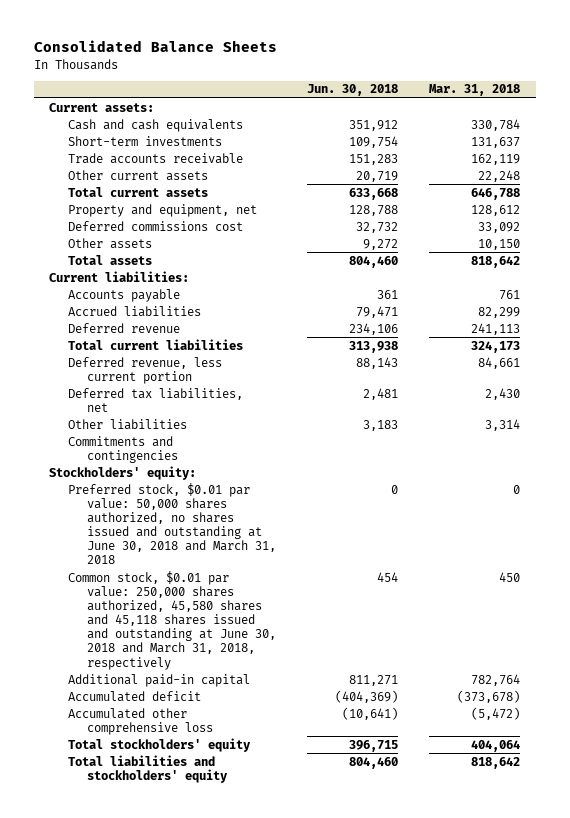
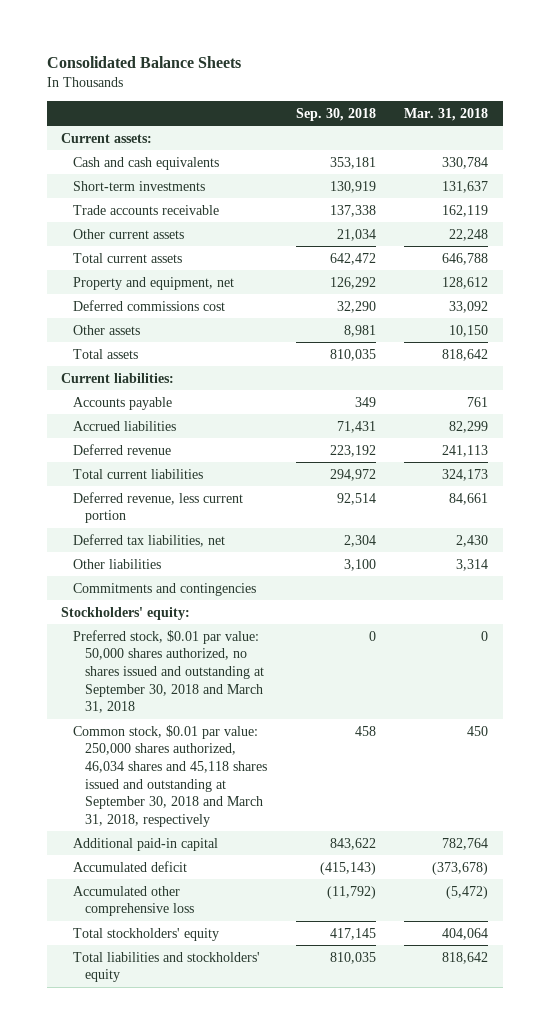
[306,84,398,97] Jun. 30, 2018 -> none
none -> [295,107,376,121] Sep. 30, 2018
[67,482,276,565] Preferred stock, $0.01 par value: 50,000 shares authorized, no shares issued and outstanding at June 30, 2018 and March 31, 2018 -> [73,629,265,714] Preferred stock, $0.01 par value: 50,000 shares authorized, no shares issued and outstanding at September 30, 2018 and March 31, 2018
[67,570,276,670] Common stock, $0.01 par value: 250,000 shares authorized, 45,580 shares and 45,118 shares issued and outstanding at June 30, 2018 and March 31, 2018, respectively -> [73,724,268,827] Common stock, $0.01 par value: 250,000 shares authorized, 46,034 shares and 45,118 shares issued and outstanding at September 30, 2018 and March 31, 2018, respectively

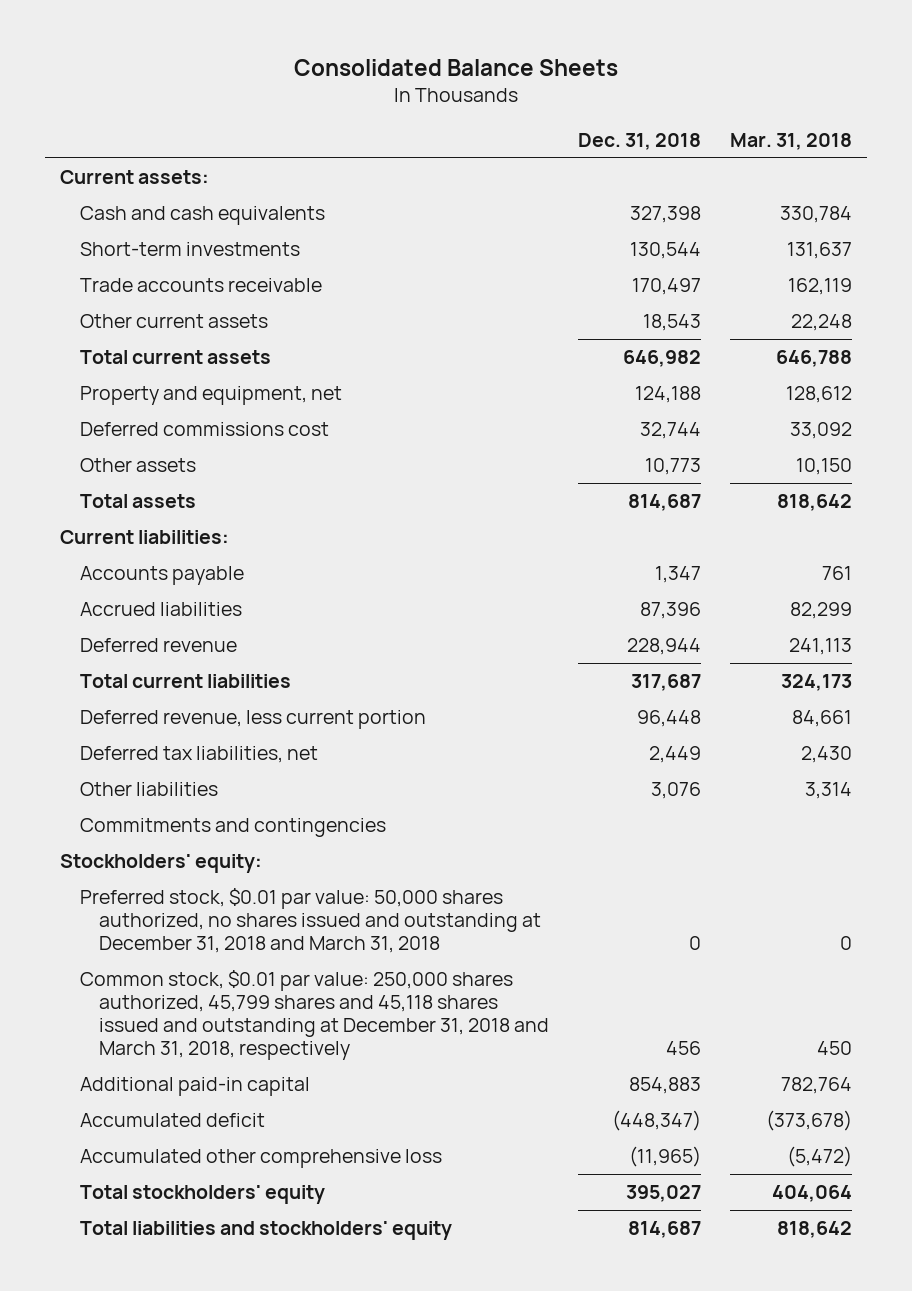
[295,107,376,121] Sep. 30, 2018 -> none
none -> [578,132,702,150] Dec. 31, 2018
[73,629,265,714] Preferred stock, $0.01 par value: 50,000 shares authorized, no shares issued and outstanding at September 30, 2018 and March 31, 2018 -> [79,888,542,953] Preferred stock, $0.01 par value: 50,000 shares authorized, no shares issued and outstanding at December 31, 2018 and March 31, 2018
[73,724,268,827] Common stock, $0.01 par value: 250,000 shares authorized, 46,034 shares and 45,118 shares issued and outstanding at September 30, 2018 and March 31, 2018, respectively -> [79,970,550,1060] Common stock, $0.01 par value: 250,000 shares authorized, 45,799 shares and 45,118 shares issued and outstanding at December 31, 2018 and March 31, 2018, respectively

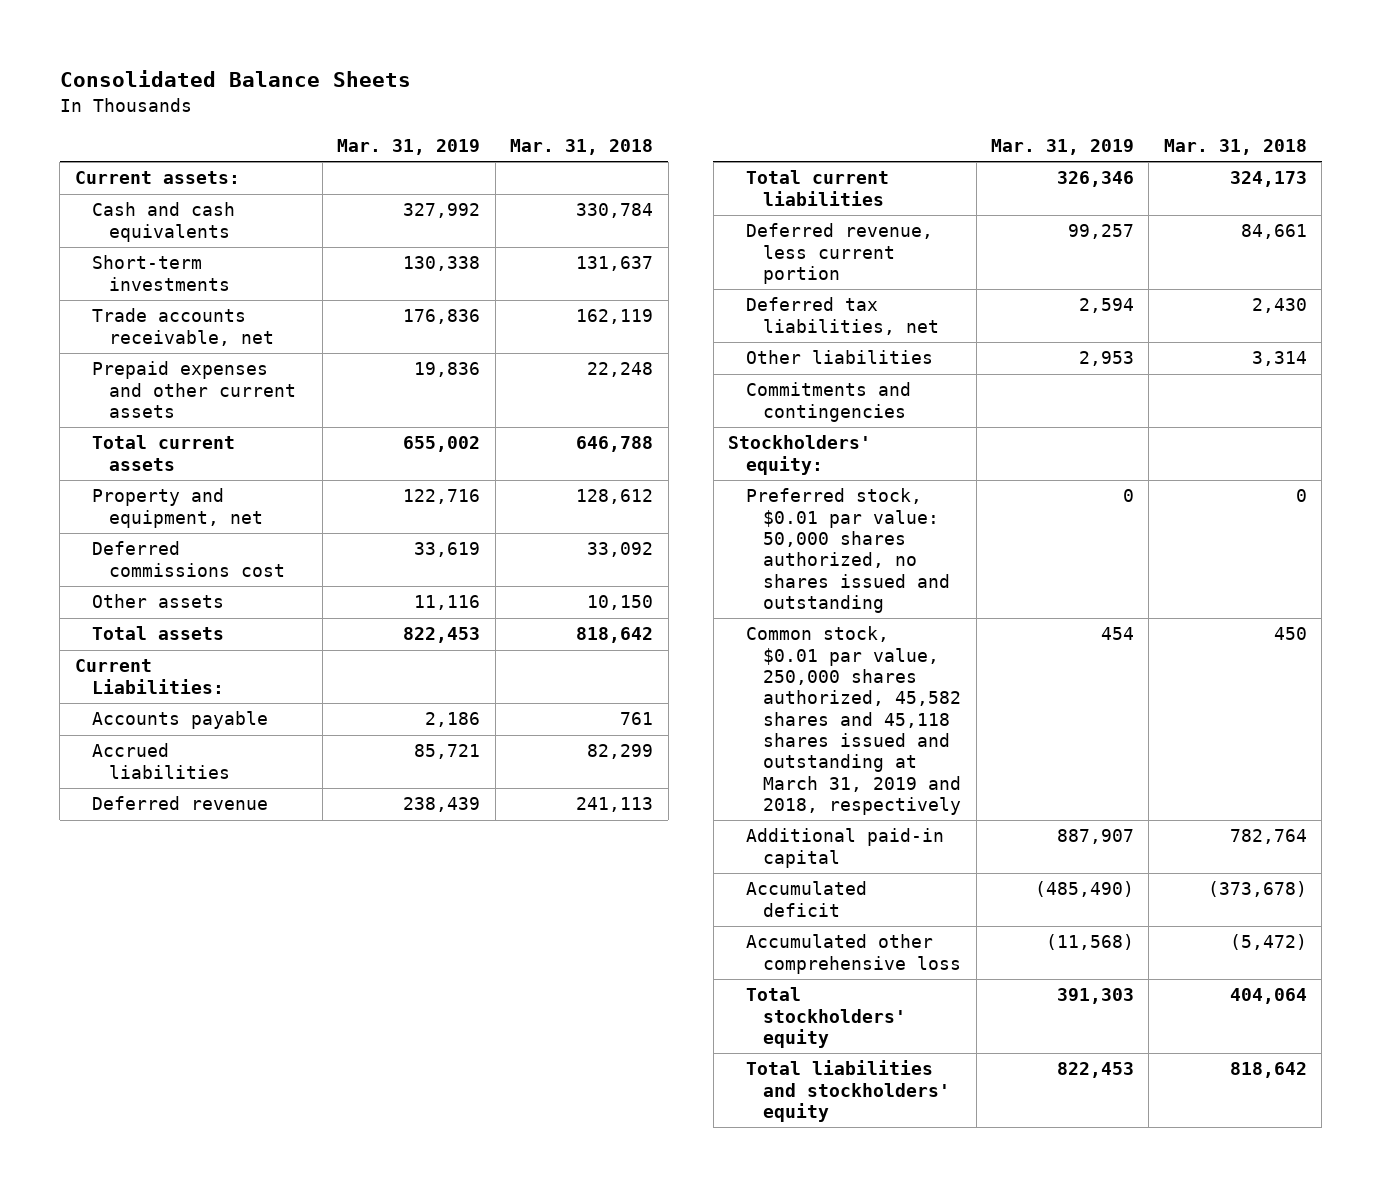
[578,132,702,150] Dec. 31, 2018 -> none
none -> [337,139,481,156] Mar. 31, 2019
[79,278,322,293] Trade accounts receivable -> [91,308,275,346] Trade accounts receivable, net
[79,314,268,329] Other current assets -> [91,361,297,419] Prepaid expenses and other current assets
[59,530,229,545] Current liabilities: -> [74,659,224,694] Current Liabilities:
[79,888,542,953] Preferred stock, $0.01 par value: 50,000 shares authorized, no shares issued and outstanding at December 31, 2018 and March 31, 2018 -> [745,488,951,614] Preferred stock, $0.01 par value: 50,000 shares authorized, no shares issued and outstanding
[79,970,550,1060] Common stock, $0.01 par value: 250,000 shares authorized, 45,799 shares and 45,118 shares issued and outstanding at December 31, 2018 and March 31, 2018, respectively -> [745,626,962,815] Common stock, $0.01 par value, 250,000 shares authorized, 45,582 shares and 45,118 shares issued and outstanding at March 31, 2019 and 2018, respectively

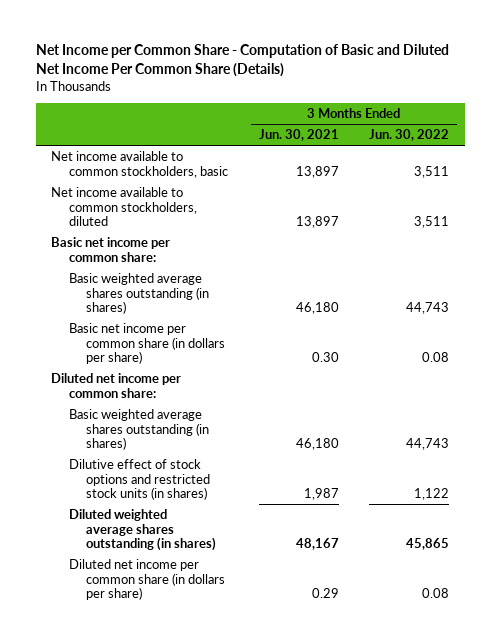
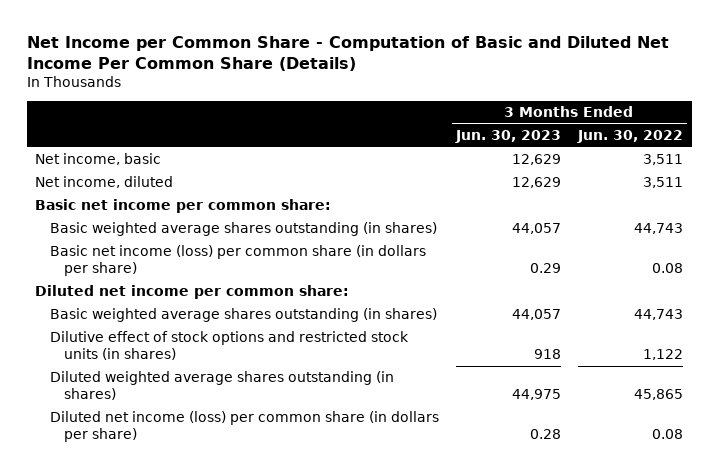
[258,129,339,142] Jun. 30, 2021 -> none
none -> [454,130,561,144] Jun. 30, 2023
[51,150,228,178] Net income available to common stockholders, basic -> [35,153,162,166] Net income, basic
[51,186,197,227] Net income available to common stockholders, diluted -> [35,176,174,189] Net income, diluted
[68,322,225,365] Basic net income per common share (in dollars per share) -> [49,245,426,277] Basic net income (loss) per common share (in dollars per share)
[68,558,225,601] Diluted net income per common share (in dollars per share) -> [49,411,439,443] Diluted net income (loss) per common share (in dollars per share)

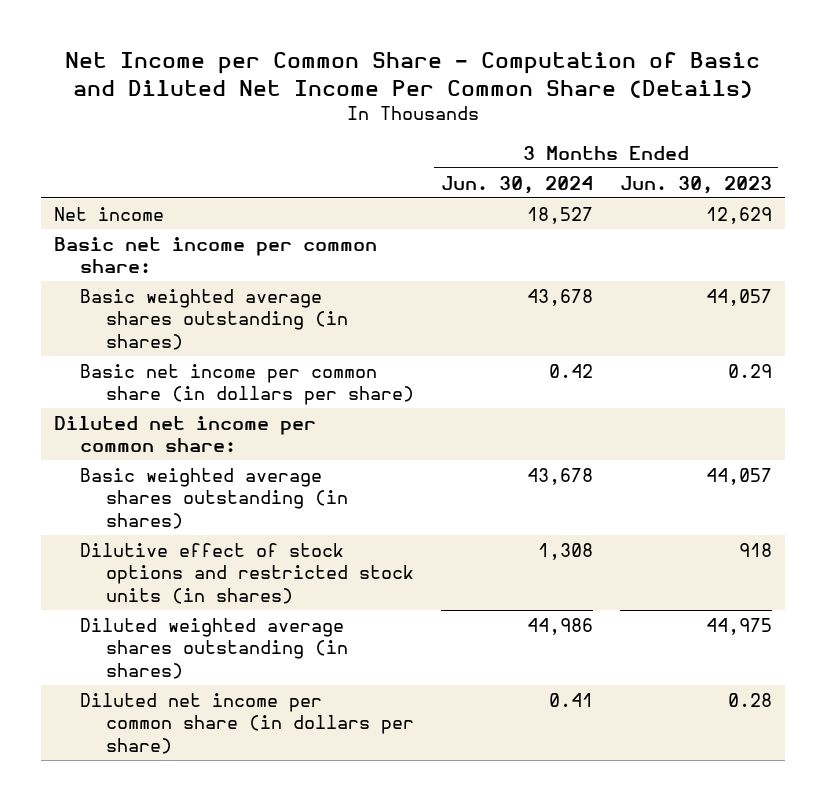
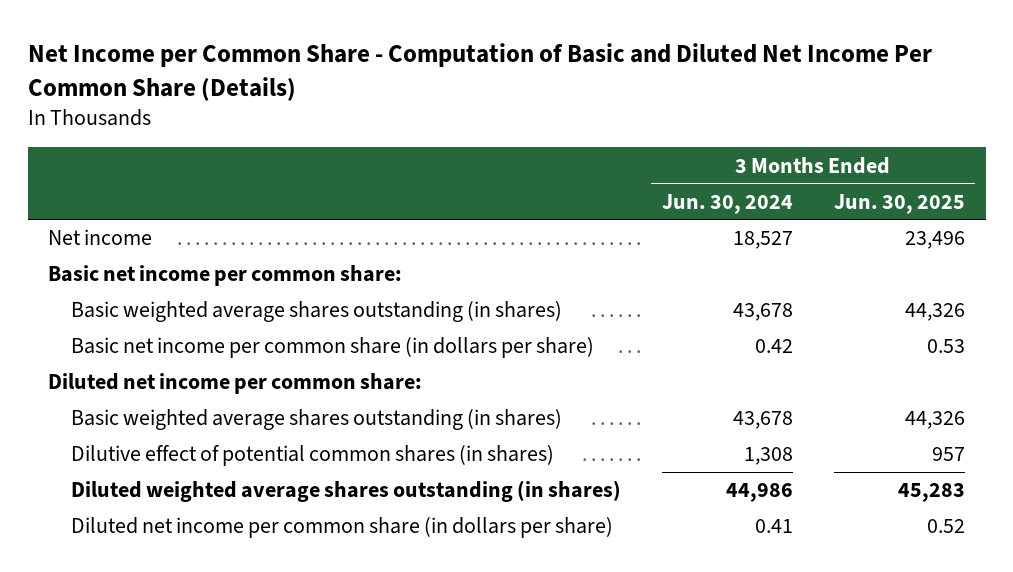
[619,175,772,194] Jun. 30, 2023 -> none
none -> [833,193,965,214] Jun. 30, 2025
[80,542,415,604] Dilutive effect of stock options and restricted stock units (in shares) -> [70,445,554,467] Dilutive effect of potential common shares (in shares)

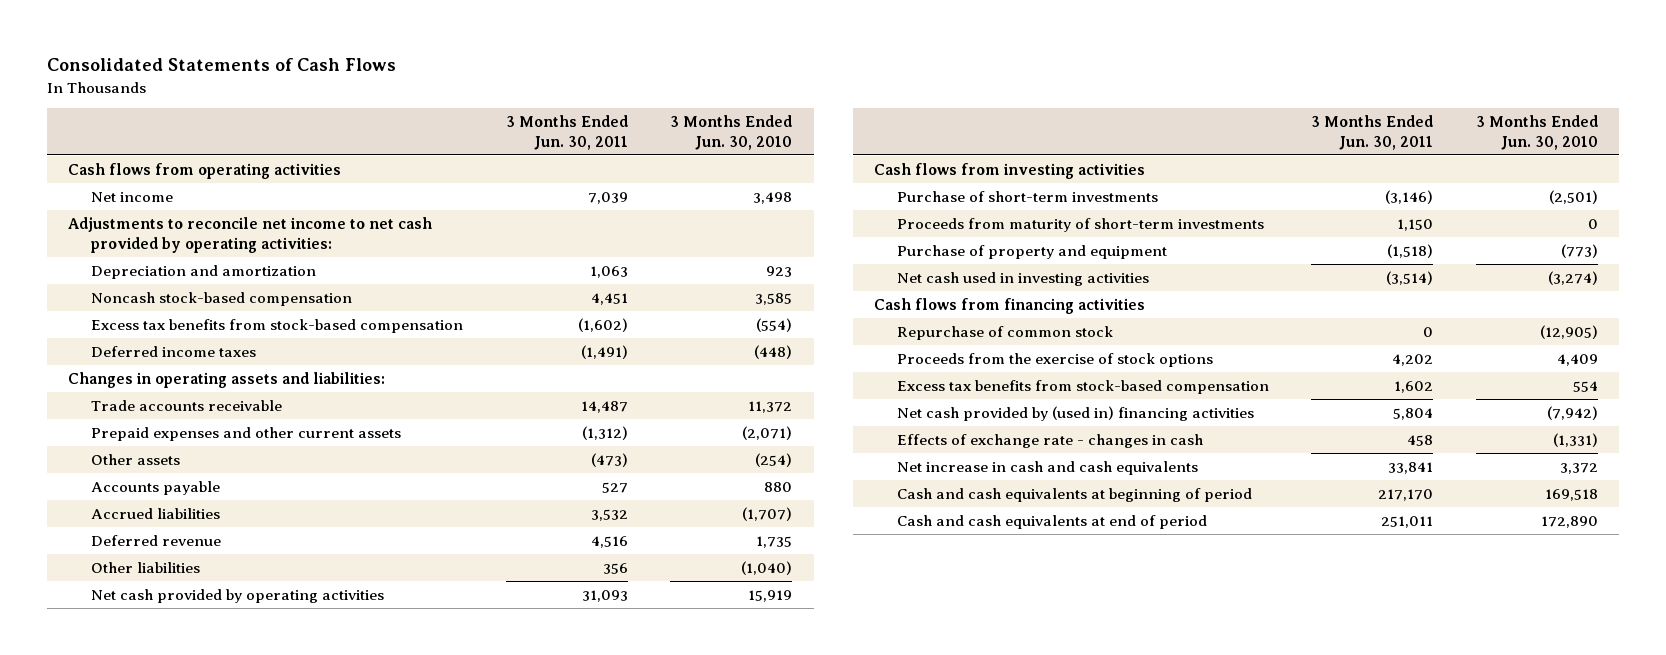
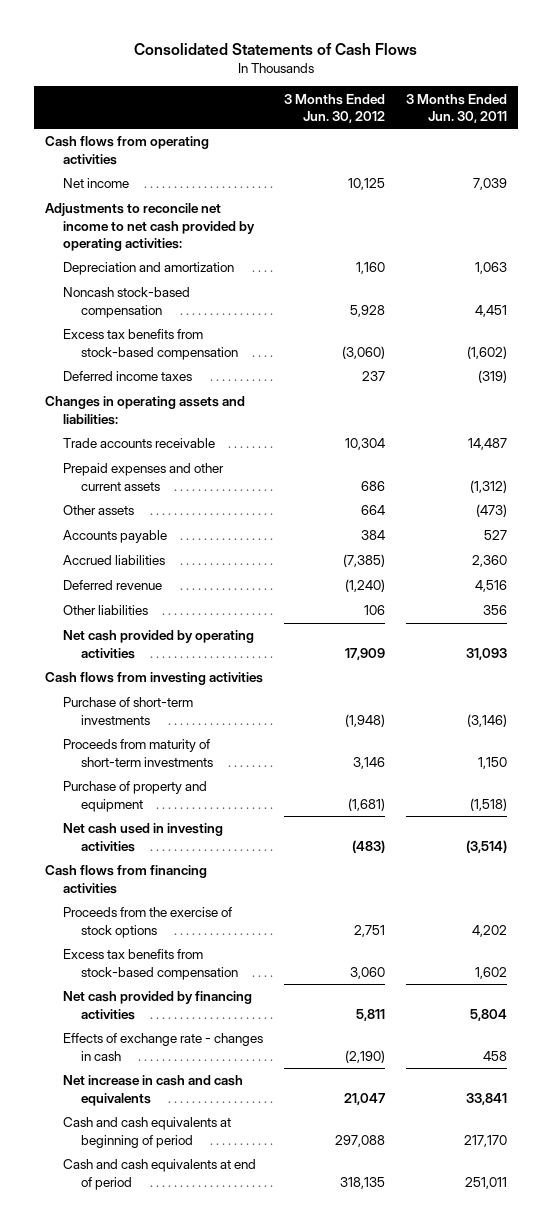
[670,114,793,150] 3 Months Ended Jun. 30, 2010 -> none
none -> [283,93,385,123] 3 Months Ended Jun. 30, 2012
[580,344,628,359] (1,491) -> [478,370,508,384] (319)
[590,508,628,521] 3,532 -> [472,555,508,568] 2,360
[896,325,1113,340] Repurchase of common stock -> none
[896,405,1254,421] Net cash provided by (used in) financing activities -> [62,991,252,1020] Net cash provided by financing activities

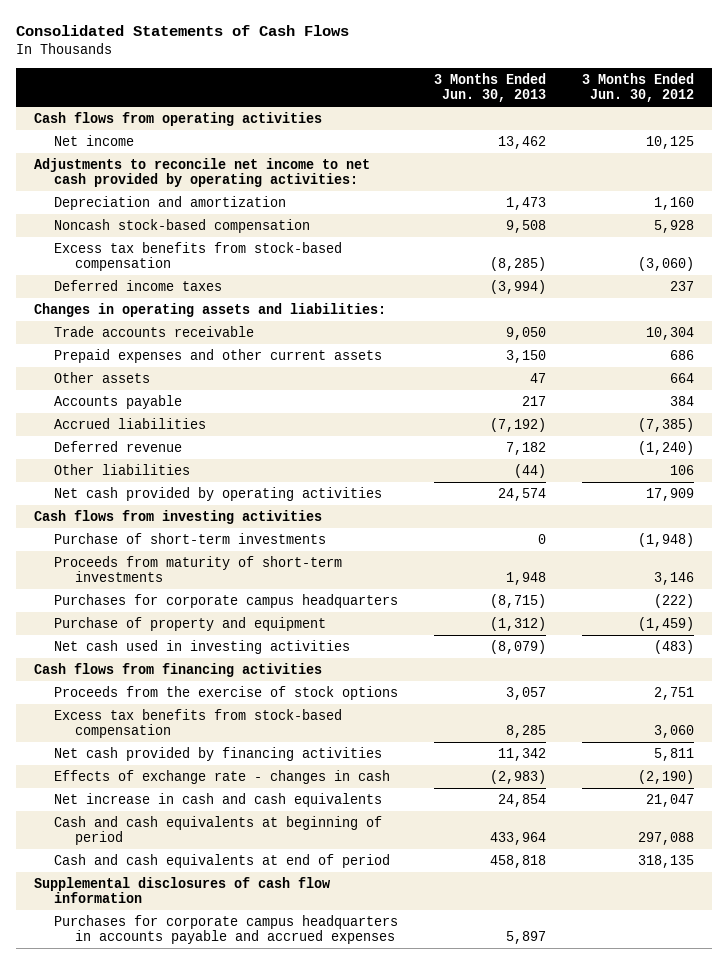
[406,93,508,123] 3 Months Ended Jun. 30, 2011 -> none
none -> [434,72,547,103] 3 Months Ended Jun. 30, 2013
none -> [54,593,399,608] Purchases for corporate campus headquarters
[347,797,385,811] (1,681) -> [638,616,695,631] (1,459)
none -> [33,876,331,904] Supplemental disclosures of cash flow information
none -> [54,914,399,945] Purchases for corporate campus headquarters in accounts payable and accrued expenses

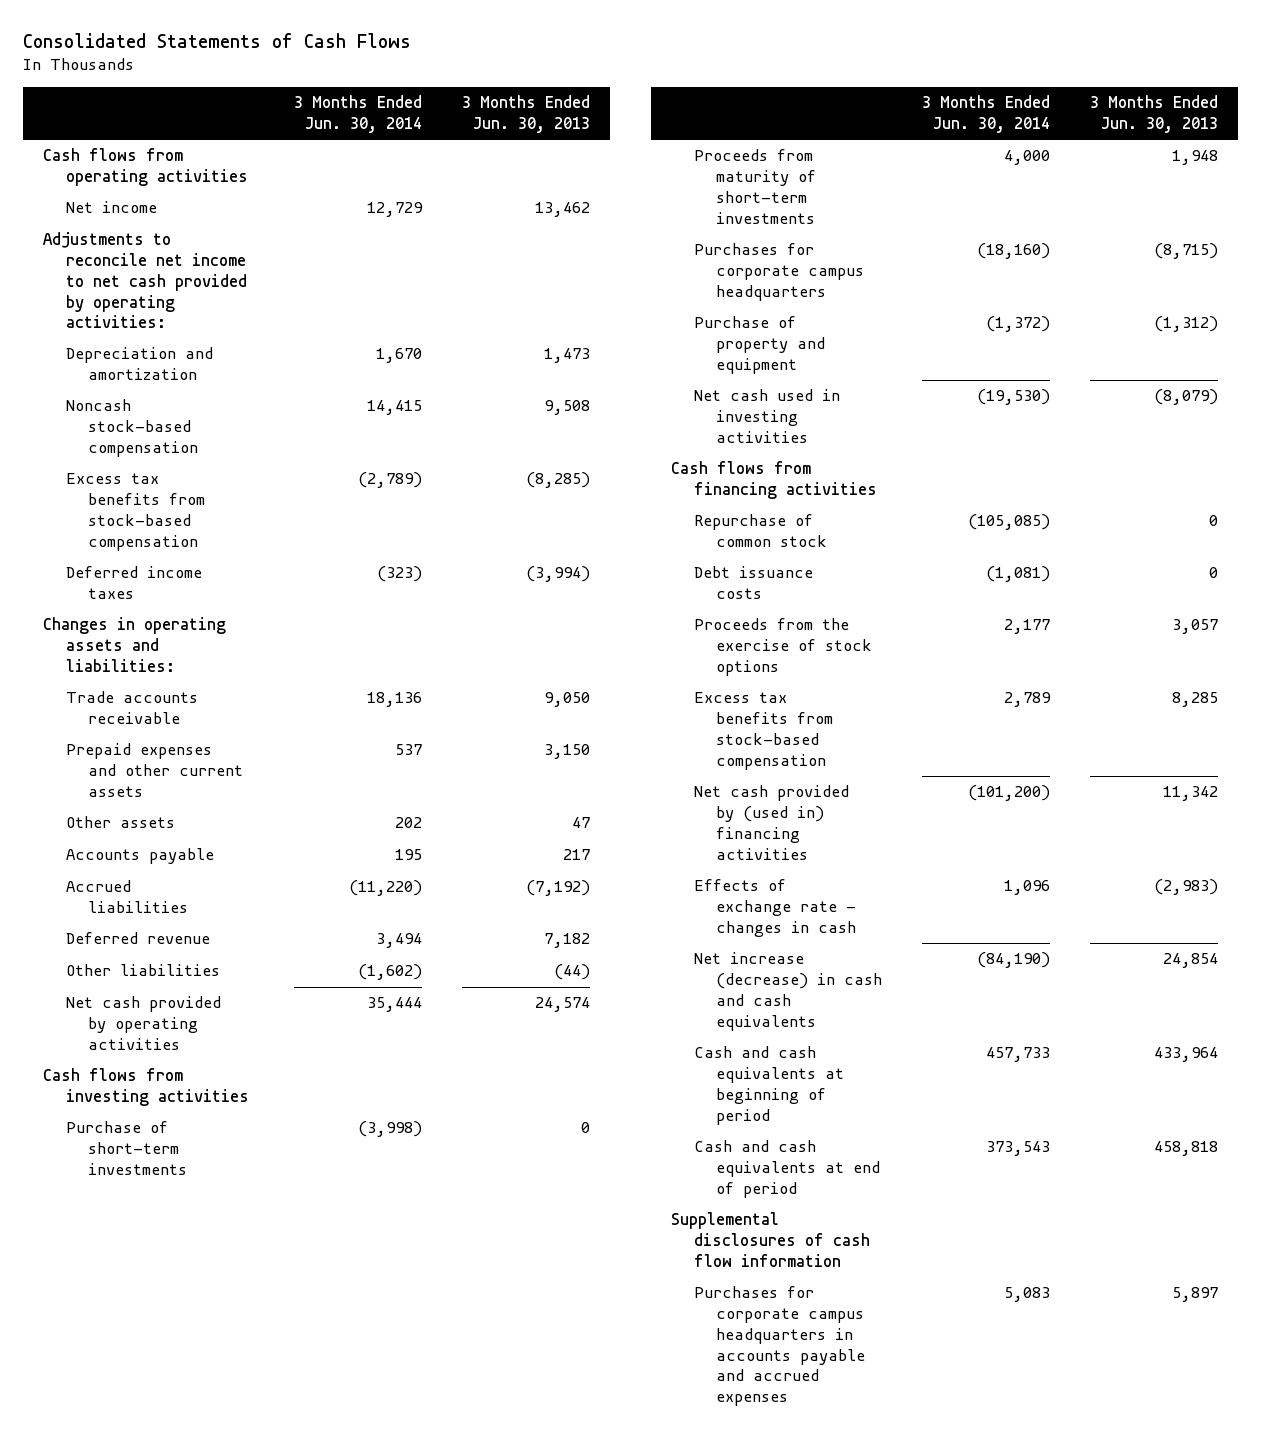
[582,72,695,103] 3 Months Ended Jun. 30, 2012 -> none
none -> [294,95,423,133] 3 Months Ended Jun. 30, 2014
none -> [693,514,828,548] Repurchase of common stock
none -> [693,566,813,600] Debt issuance costs
[54,746,383,761] Net cash provided by financing activities -> [693,785,849,860] Net cash provided by (used in) financing activities
[54,792,383,807] Net increase in cash and cash equivalents -> [693,952,883,1031] Net increase (decrease) in cash and cash equivalents

